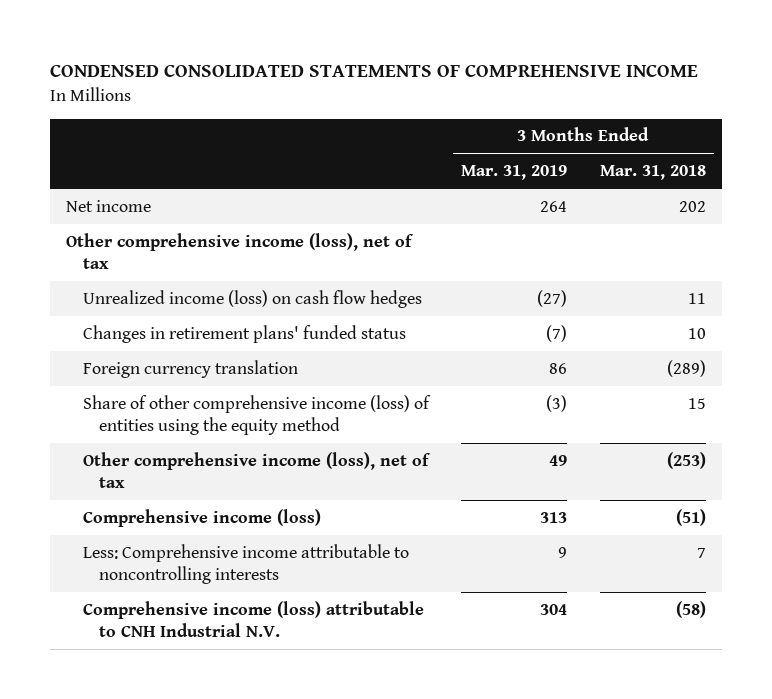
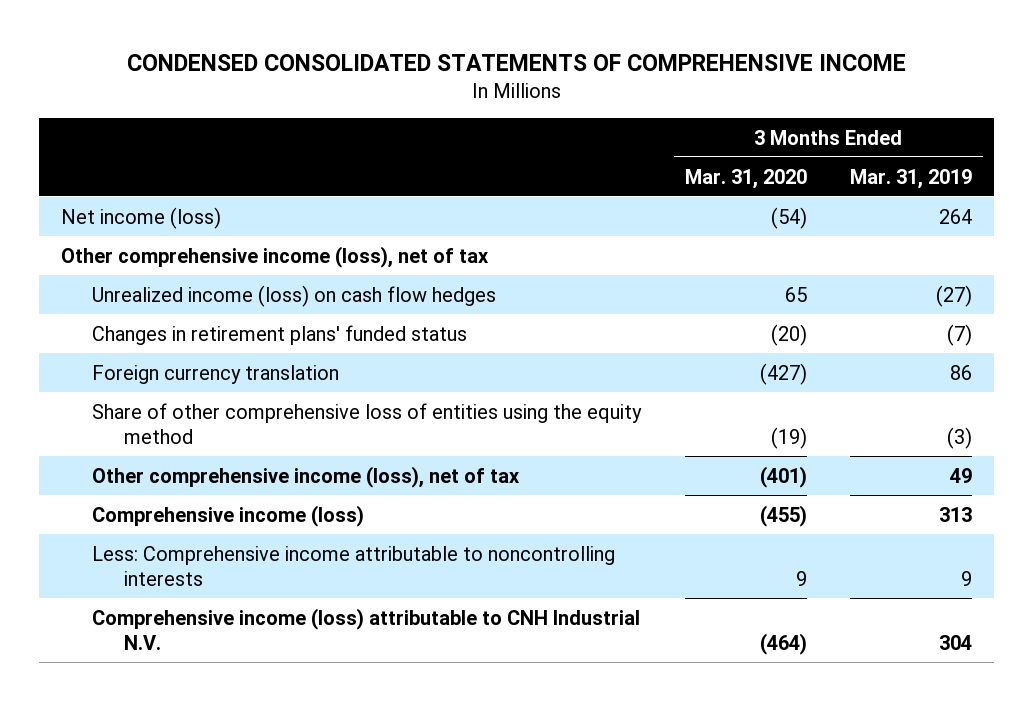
[599,165,706,181] Mar. 31, 2018 -> none
none -> [684,168,807,189] Mar. 31, 2020
[66,199,152,212] Net income -> [61,206,222,229] Net income (loss)
[82,394,431,435] Share of other comprehensive income (loss) of entities using the equity method -> [92,402,643,445] Share of other comprehensive loss of entities using the equity method

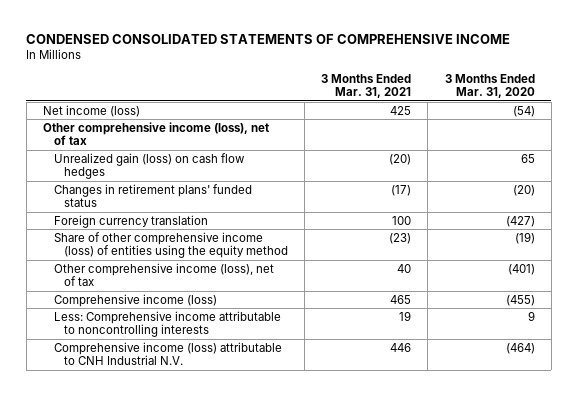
[850,168,973,189] Mar. 31, 2019 -> none
none -> [321,73,412,99] 3 Months Ended Mar. 31, 2021
[92,284,497,307] Unrealized income (loss) on cash flow hedges -> [53,152,245,180] Unrealized gain (loss) on cash flow hedges
[92,402,643,445] Share of other comprehensive loss of entities using the equity method -> [53,231,289,259] Share of other comprehensive income (loss) of entities using the equity method

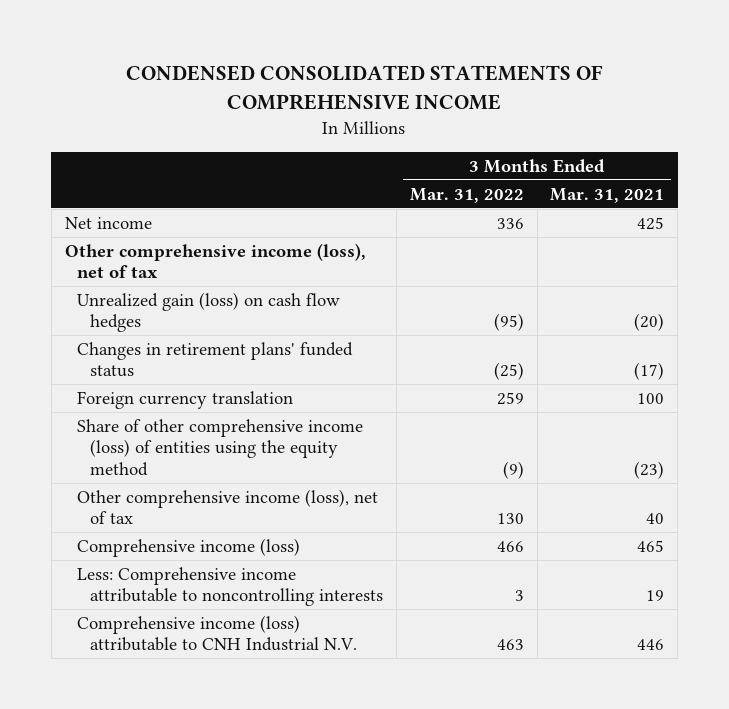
[444,73,535,99] 3 Months Ended Mar. 31, 2020 -> none
none -> [409,187,524,203] Mar. 31, 2022
[42,104,140,117] Net income (loss) -> [64,216,152,229] Net income

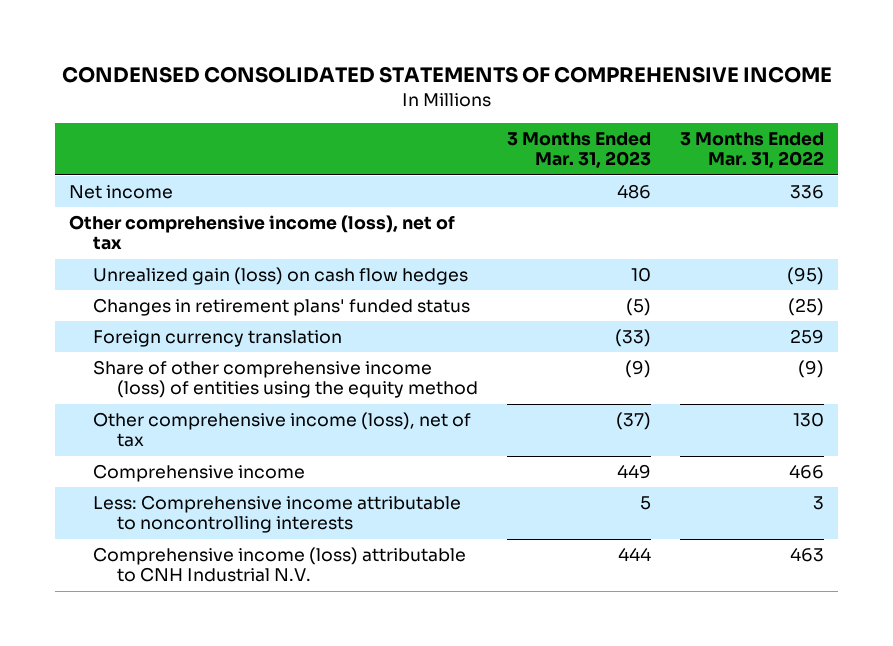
[550,187,665,203] Mar. 31, 2021 -> none
none -> [507,131,652,169] 3 Months Ended Mar. 31, 2023
[77,537,301,557] Comprehensive income (loss) -> [93,463,306,482] Comprehensive income

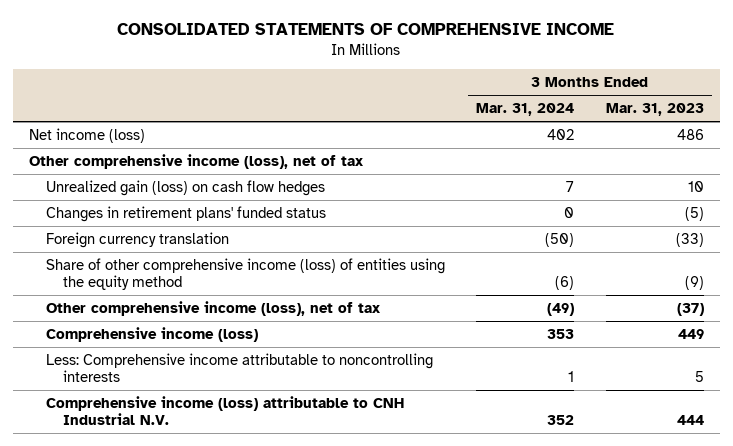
[61,65,832,83] CONDENSED CONSOLIDATED STATEMENTS OF COMPREHENSIVE INCOME -> [117,23,615,36] CONSOLIDATED STATEMENTS OF COMPREHENSIVE INCOME
[679,131,824,169] 3 Months Ended Mar. 31, 2022 -> none
none -> [476,103,575,117] Mar. 31, 2024
[69,184,174,199] Net income -> [28,127,145,143] Net income (loss)
[93,463,306,482] Comprehensive income -> [45,326,258,342] Comprehensive income (loss)

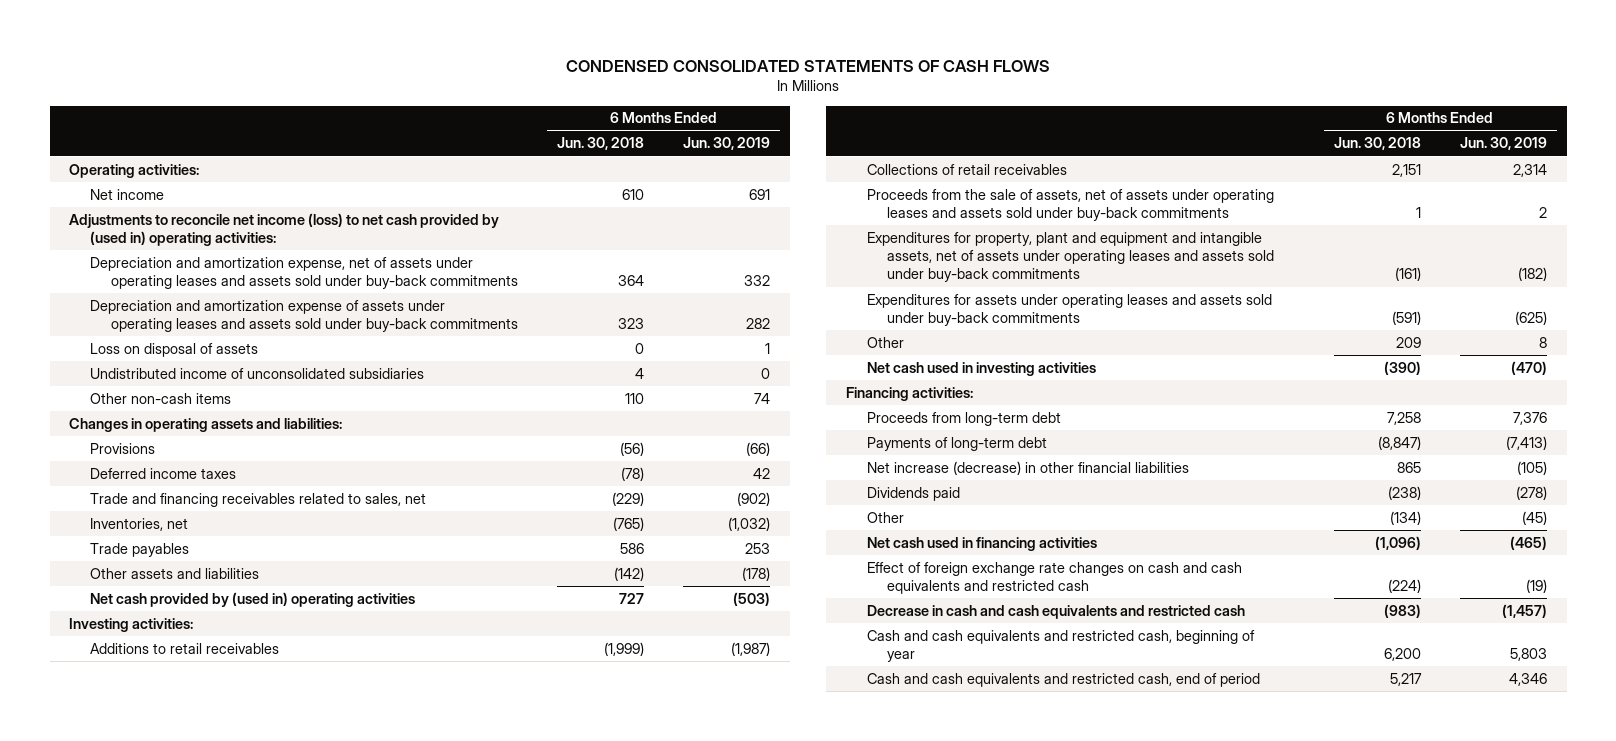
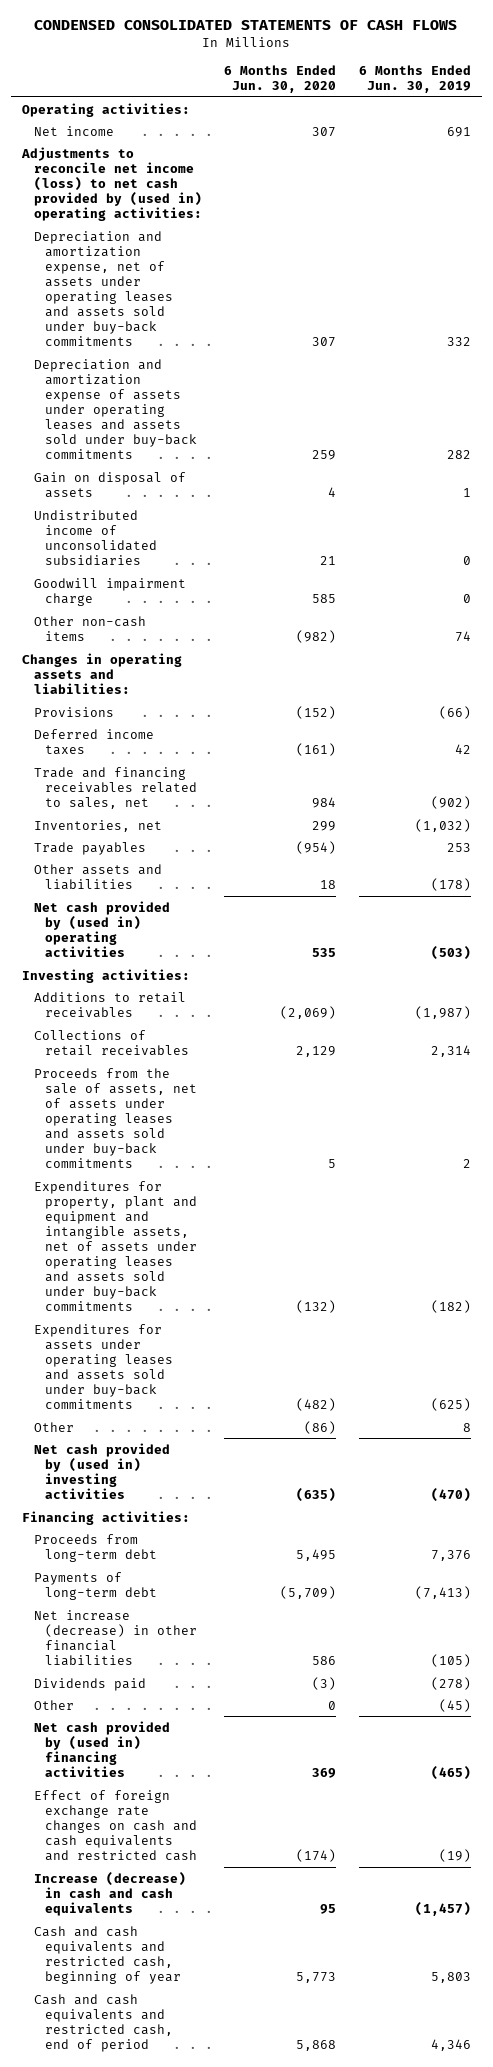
[557,137,645,151] Jun. 30, 2018 -> none
none -> [224,64,337,93] 6 Months Ended Jun. 30, 2020
[89,342,258,357] Loss on disposal of assets -> [33,471,186,498] Gain on disposal of assets
none -> [33,577,186,606] Goodwill impairment charge
[866,361,1096,376] Net cash used in investing activities -> [33,1442,170,1499] Net cash provided by (used in) investing activities
[866,536,1097,551] Net cash used in financing activities -> [33,1720,170,1777] Net cash provided by (used in) financing activities
[866,604,1245,619] Decrease in cash and cash equivalents and restricted cash -> [33,1871,186,1916] Increase (decrease) in cash and cash equivalents

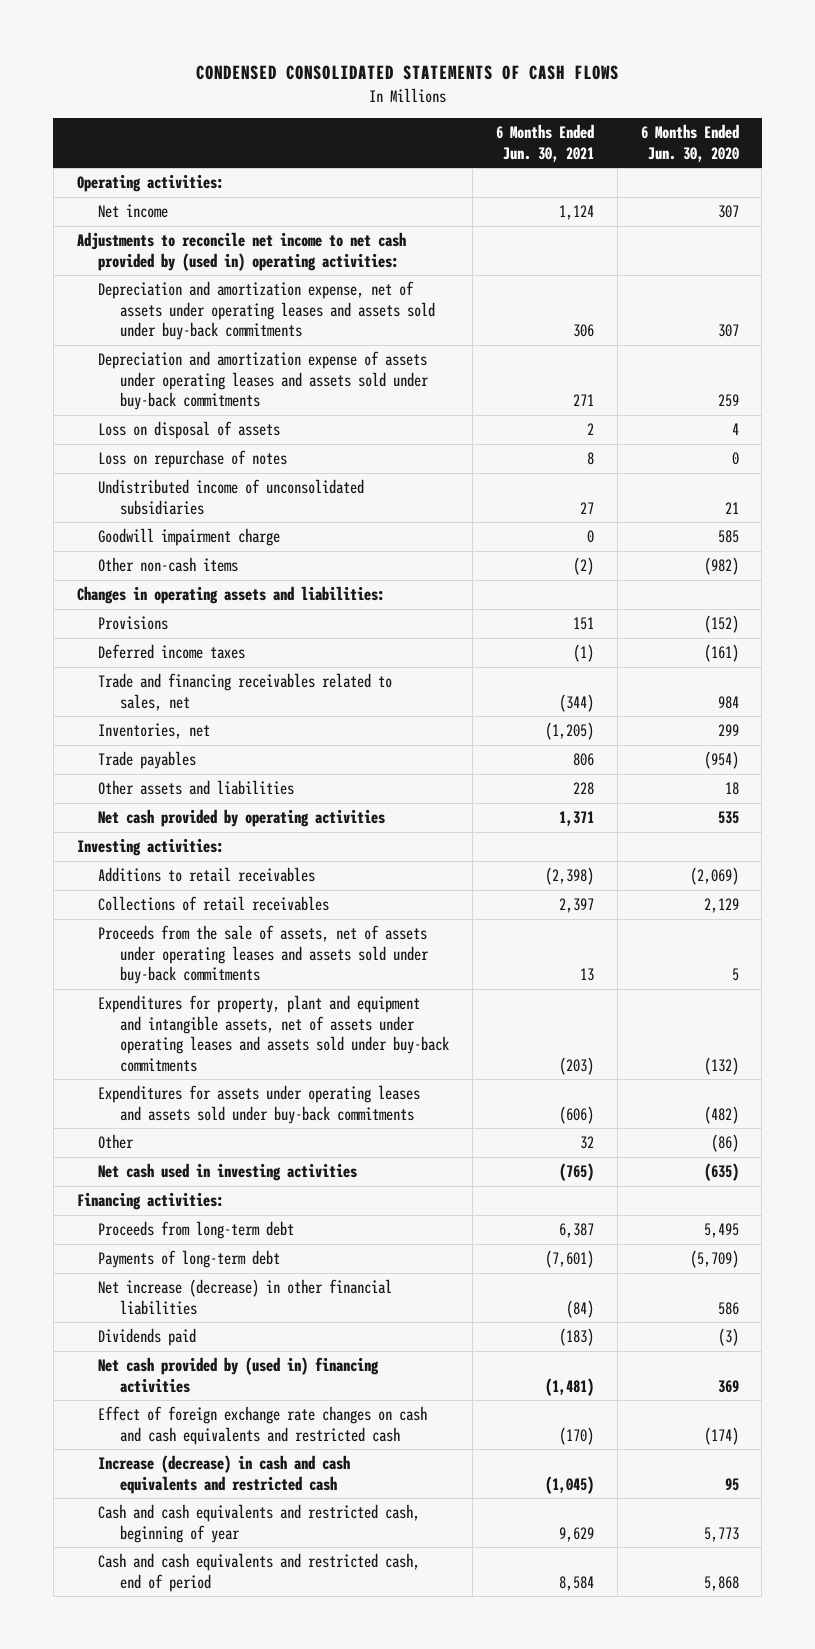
[358,64,471,93] 6 Months Ended Jun. 30, 2019 -> none
none -> [495,124,594,162] 6 Months Ended Jun. 30, 2021
[21,146,202,221] Adjustments to reconcile net income (loss) to net cash provided by (used in) operating activities: -> [76,232,406,271] Adjustments to reconcile net income to net cash provided by (used in) operating activities:
[33,471,186,498] Gain on disposal of assets -> [98,421,281,440] Loss on disposal of assets
none -> [98,450,288,469] Loss on repurchase of notes
[33,900,170,957] Net cash provided by (used in) operating activities -> [98,809,386,828] Net cash provided by operating activities
[33,1442,170,1499] Net cash provided by (used in) investing activities -> [98,1163,358,1182] Net cash used in investing activities
[33,1699,74,1710] Other -> none
[33,1871,186,1916] Increase (decrease) in cash and cash equivalents -> [98,1455,351,1494] Increase (decrease) in cash and cash equivalents and restricted cash

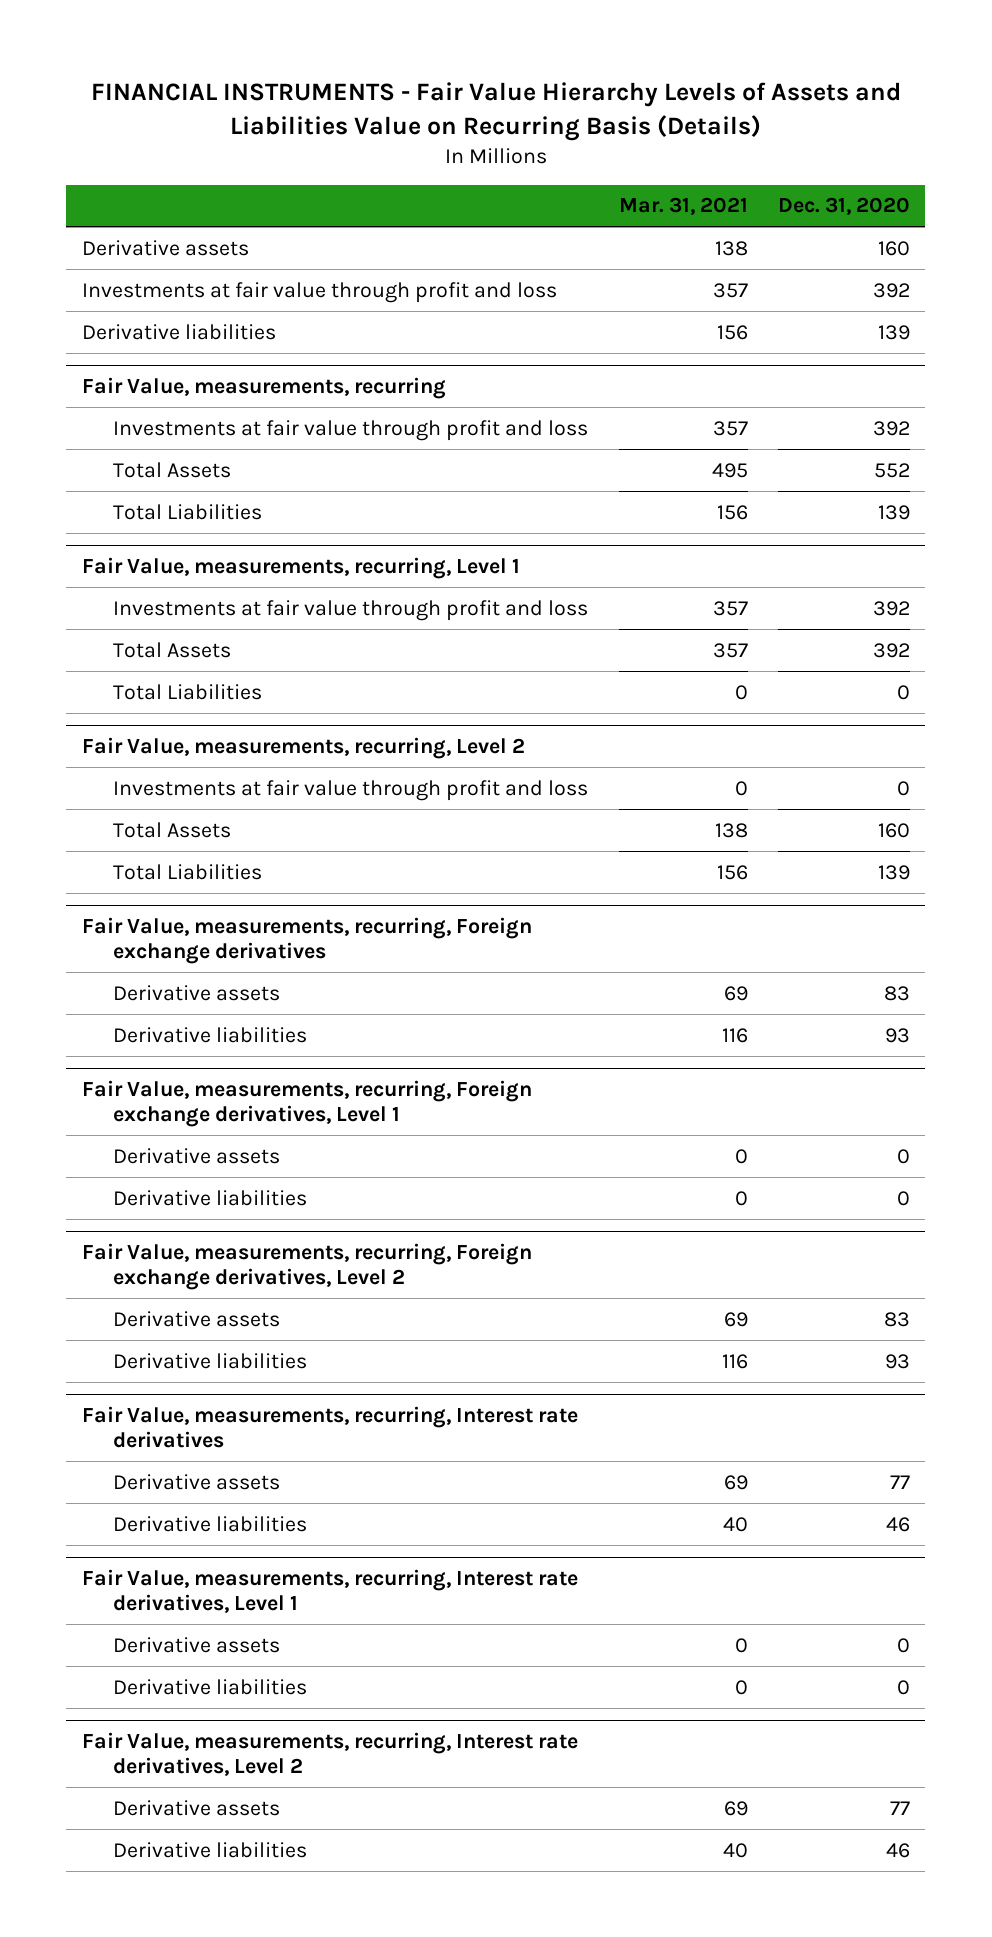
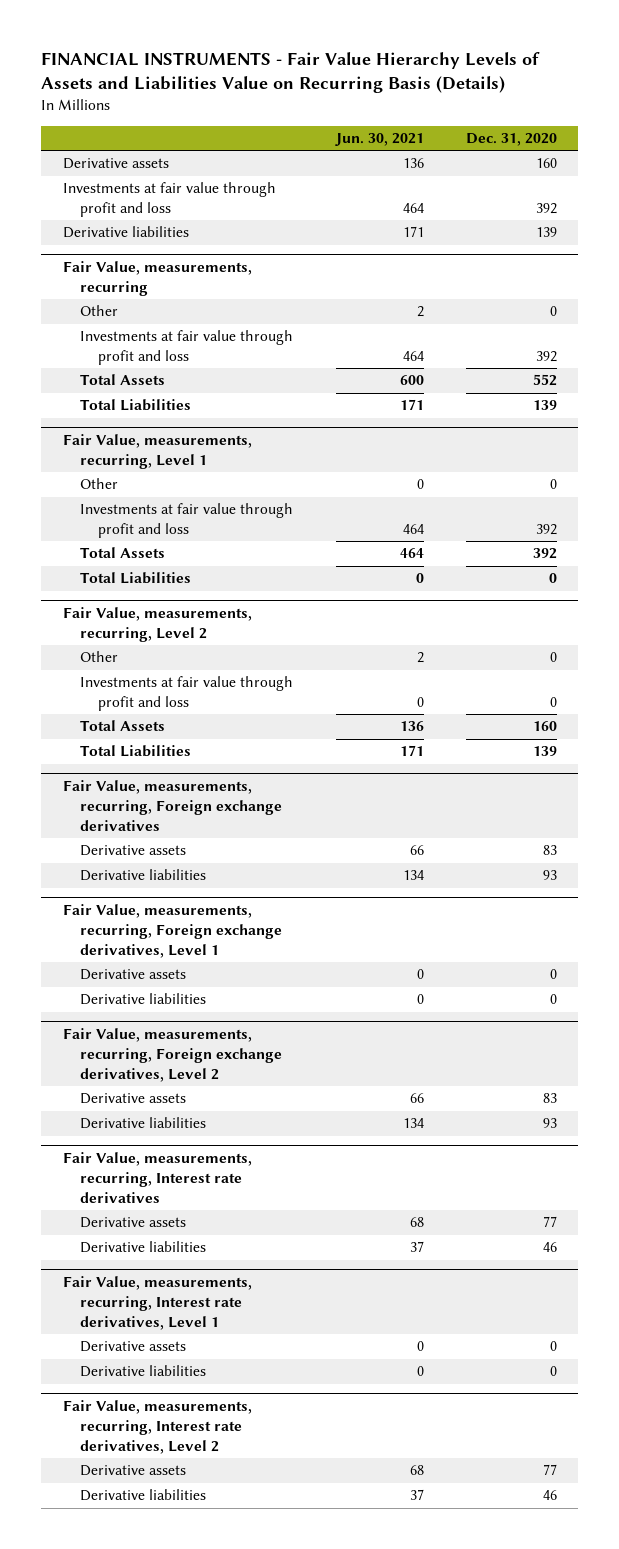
[618,197,748,216] Mar. 31, 2021 -> none
none -> [334,133,424,147] Jun. 30, 2021
none -> [80,305,119,317] Other
none -> [80,478,119,490] Other
none -> [80,651,119,663] Other

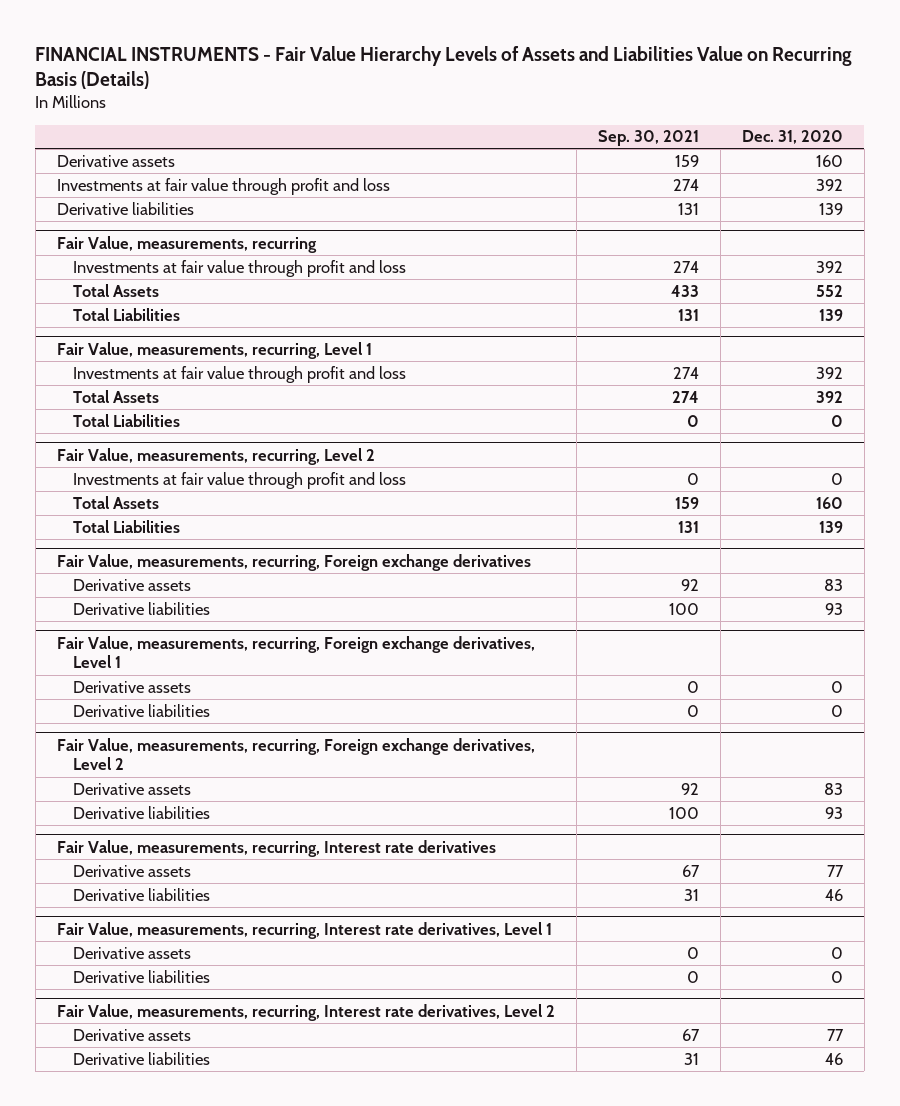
[334,133,424,147] Jun. 30, 2021 -> none
none -> [597,130,699,147] Sep. 30, 2021
[80,305,119,317] Other -> none
[80,478,119,490] Other -> none
[80,651,119,663] Other -> none

